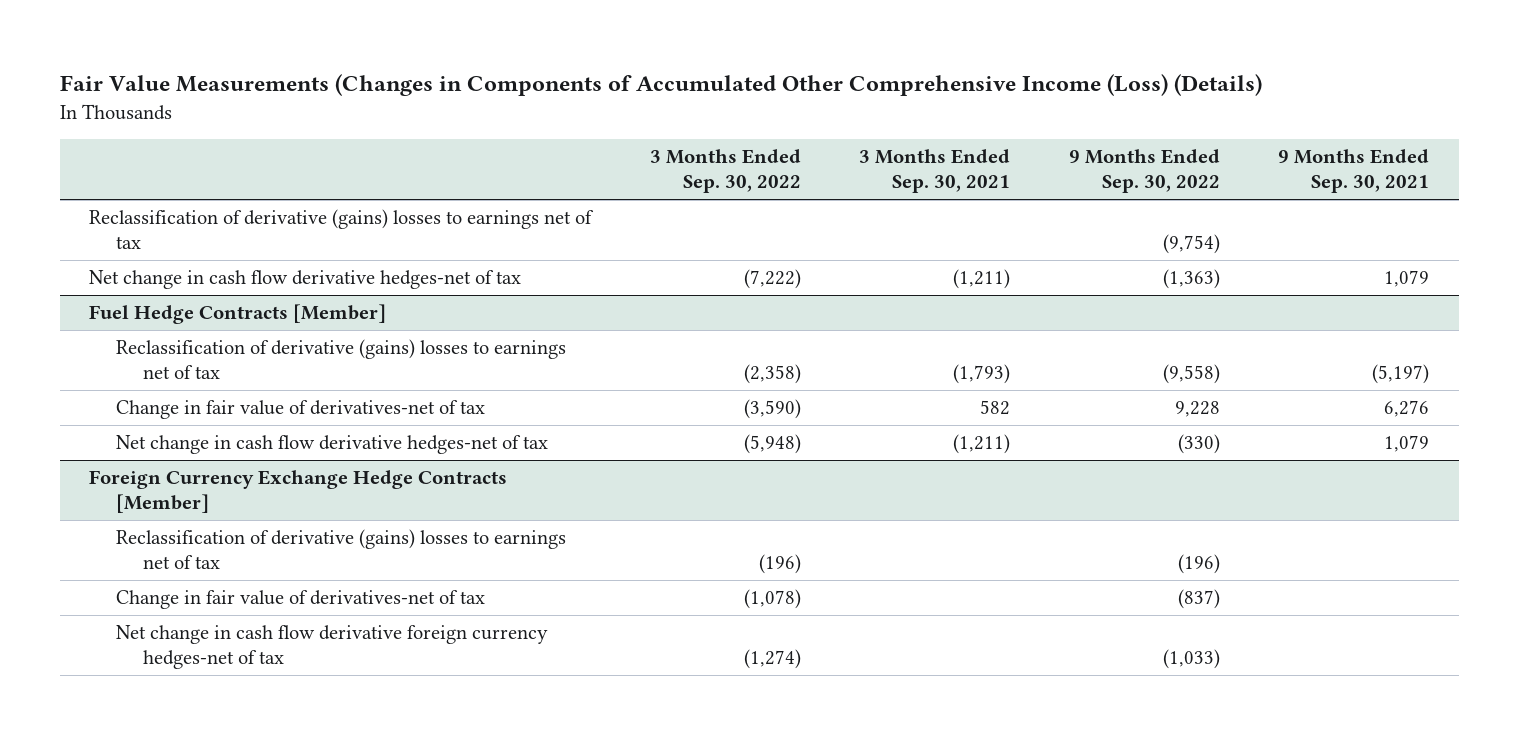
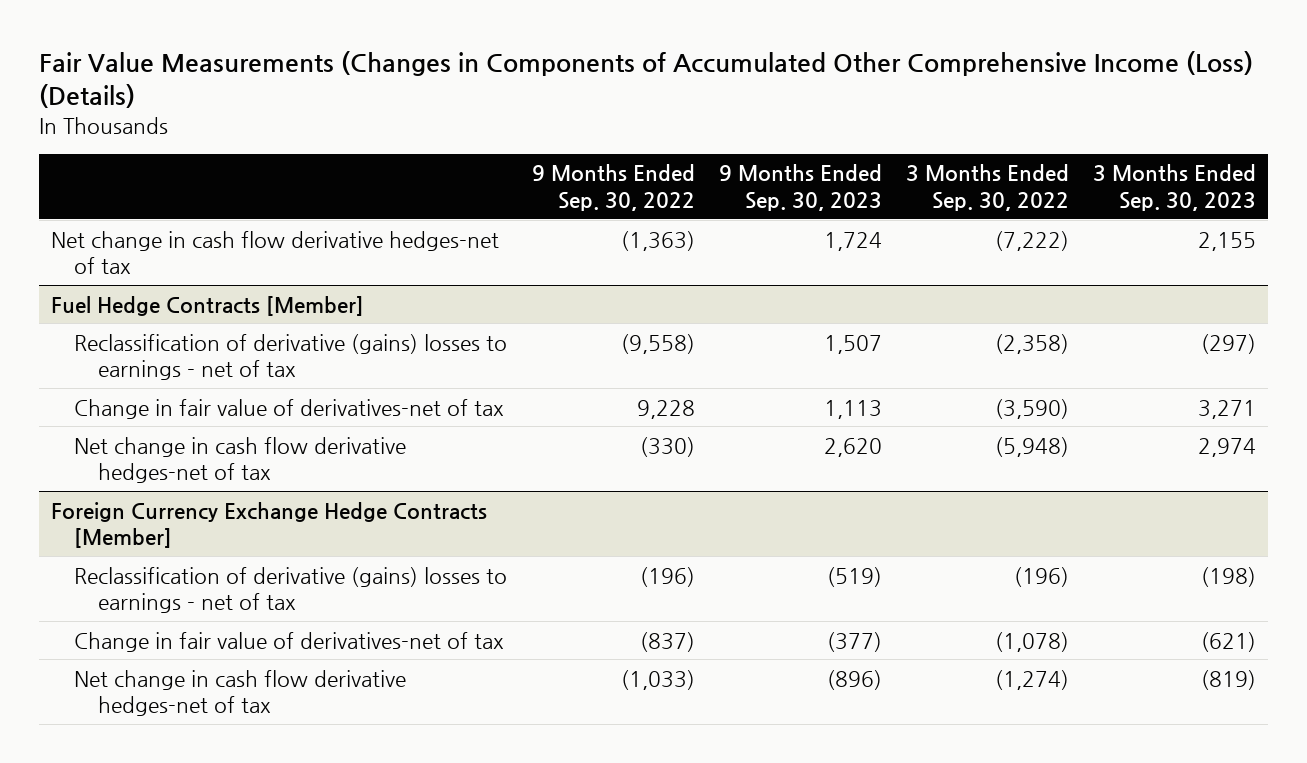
[859,149,1011,194] 3 Months Ended Sep. 30, 2021 -> none
[1278,149,1430,194] 9 Months Ended Sep. 30, 2021 -> none
none -> [718,164,882,212] 9 Months Ended Sep. 30, 2023
none -> [1093,164,1257,212] 3 Months Ended Sep. 30, 2023
[89,209,595,250] Reclassification of derivative (gains) losses to earnings net of tax -> none
[116,339,567,380] Reclassification of derivative (gains) losses to earnings net of tax -> [74,333,508,381] Reclassification of derivative (gains) losses to earnings - net of tax
[116,529,567,570] Reclassification of derivative (gains) losses to earnings net of tax -> [74,566,508,614] Reclassification of derivative (gains) losses to earnings - net of tax
[116,625,549,670] Net change in cash flow derivative foreign currency hedges-net of tax -> [74,669,407,717] Net change in cash flow derivative hedges-net of tax

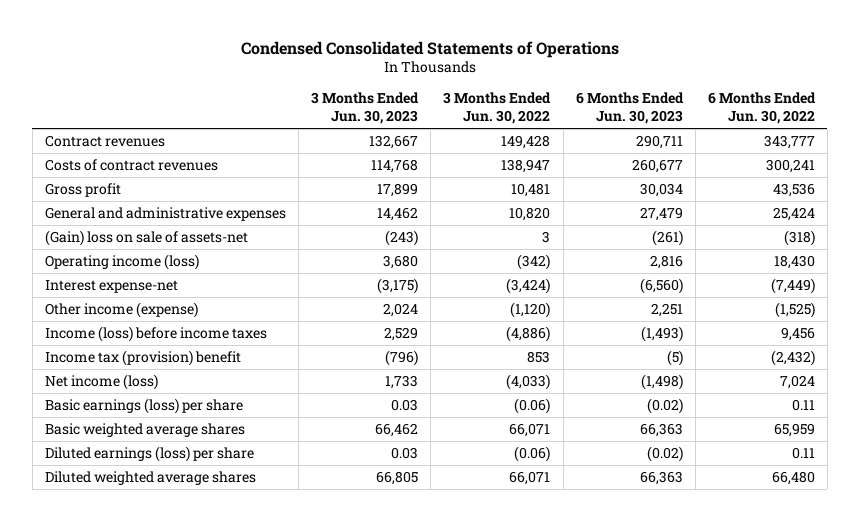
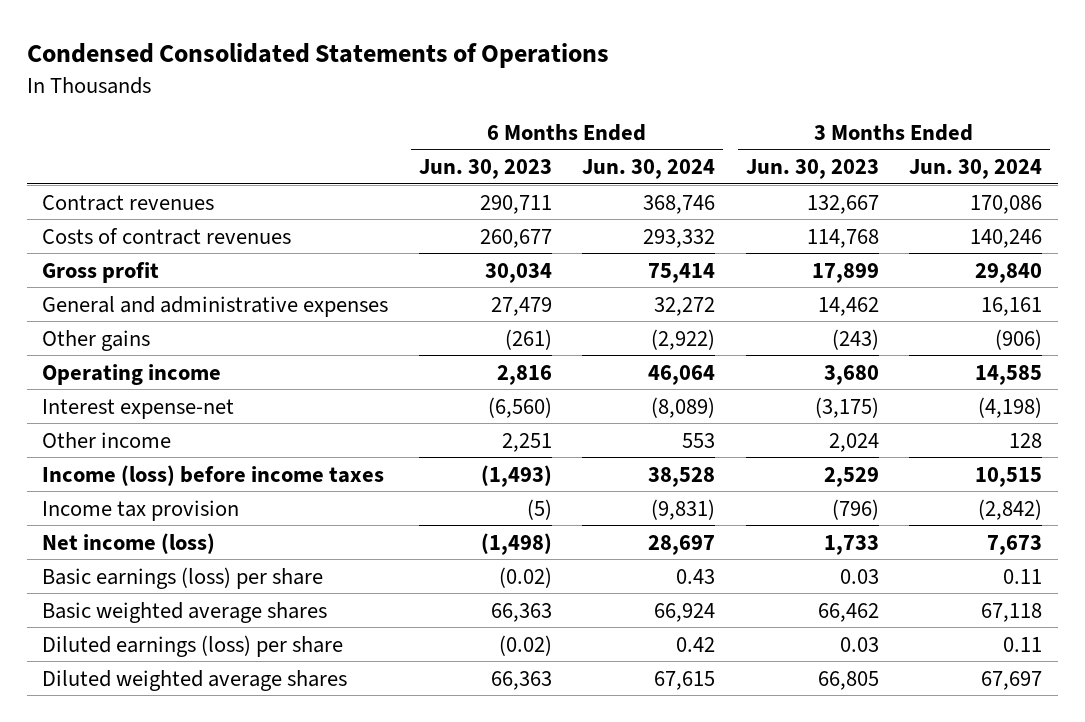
[443,92,552,125] 3 Months Ended Jun. 30, 2022 -> none
[707,92,816,125] 6 Months Ended Jun. 30, 2022 -> none
none -> [582,159,716,180] Jun. 30, 2024
none -> [909,159,1043,180] Jun. 30, 2024
[45,230,249,247] (Gain) loss on sale of assets-net -> [42,329,151,351] Other gains
[45,254,200,271] Operating income (loss) -> [42,363,222,385] Operating income
[45,302,199,319] Other income (expense) -> [42,431,172,448] Other income
[45,350,242,367] Income tax (provision) benefit -> [42,499,240,521] Income tax provision

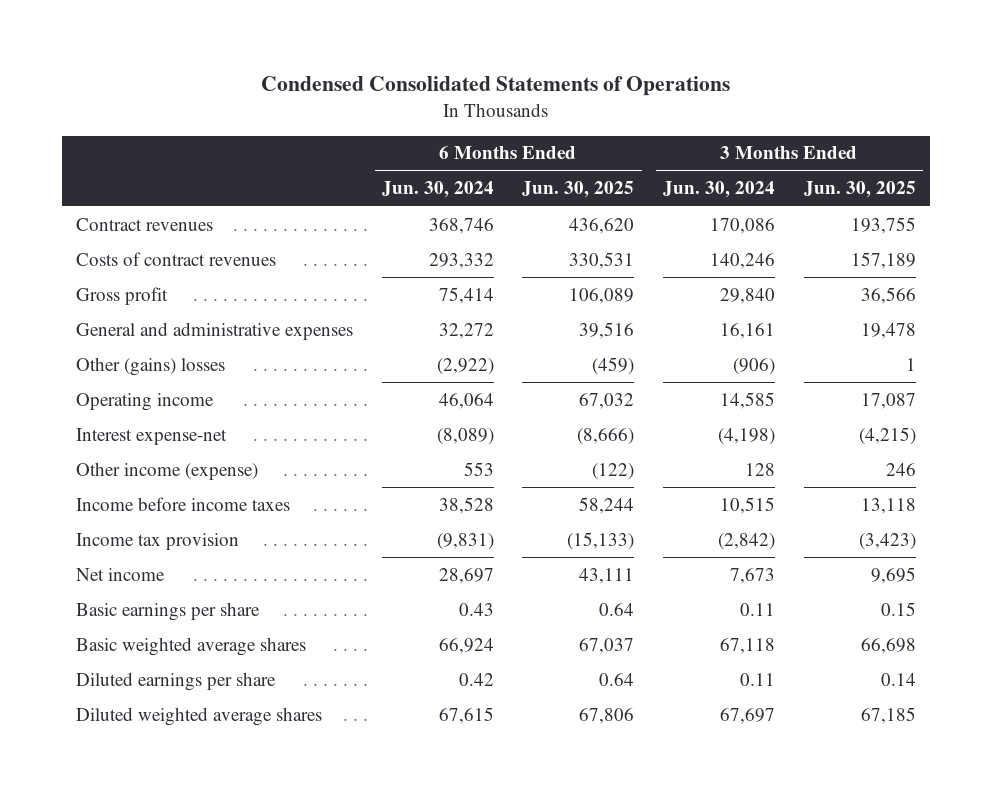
[418,159,552,180] Jun. 30, 2023 -> none
[745,159,879,180] Jun. 30, 2023 -> none
none -> [522,181,635,199] Jun. 30, 2025
none -> [803,181,916,199] Jun. 30, 2025
[42,329,151,351] Other gains -> [76,356,226,376] Other (gains) losses
[42,431,172,448] Other income -> [76,461,259,480] Other income (expense)
[42,464,385,486] Income (loss) before income taxes -> [76,496,291,511] Income before income taxes
[42,532,216,554] Net income (loss) -> [76,567,166,581] Net income
[42,566,324,589] Basic earnings (loss) per share -> [76,601,261,621] Basic earnings per share
[42,634,344,657] Diluted earnings (loss) per share -> [76,671,277,691] Diluted earnings per share

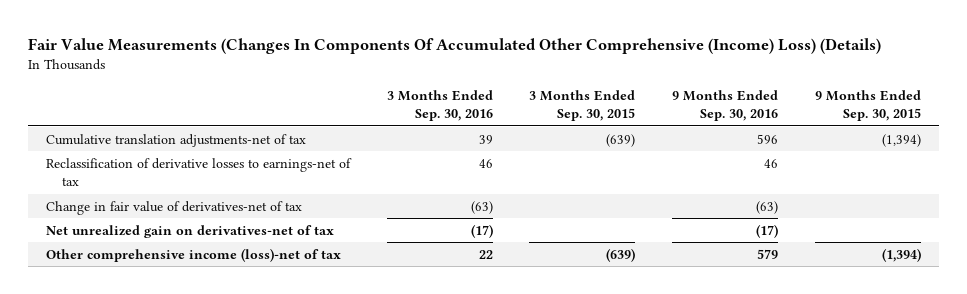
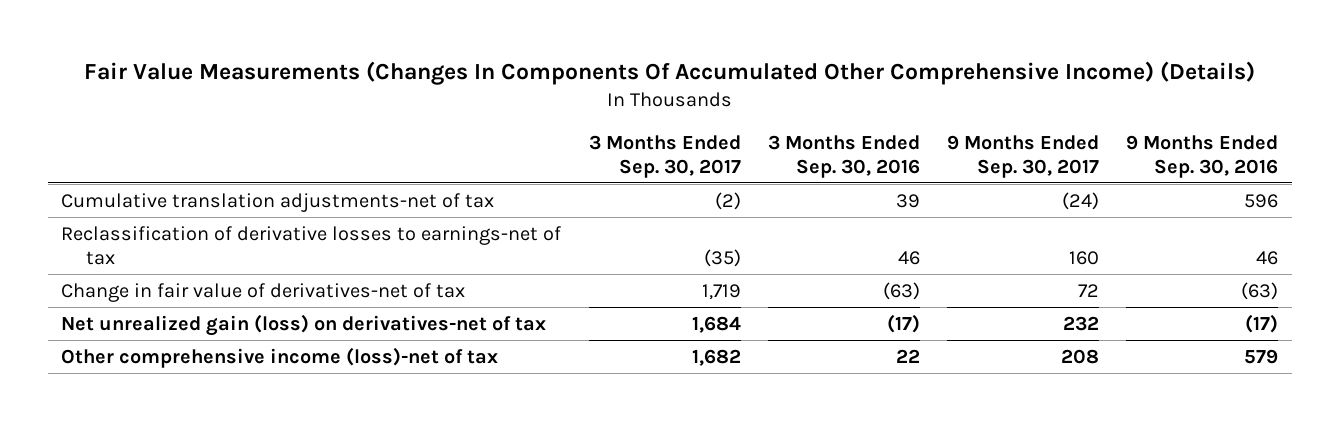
[27,37,881,54] Fair Value Measurements (Changes In Components Of Accumulated Other Comprehensive (Income) Loss) (Details) -> [83,60,1255,85] Fair Value Measurements (Changes In Components Of Accumulated Other Comprehensive Income) (Details)
[529,90,636,122] 3 Months Ended Sep. 30, 2015 -> none
[814,90,921,122] 9 Months Ended Sep. 30, 2015 -> none
none -> [588,134,741,178] 3 Months Ended Sep. 30, 2017
none -> [947,134,1100,178] 9 Months Ended Sep. 30, 2017
[46,224,335,238] Net unrealized gain on derivatives-net of tax -> [61,313,547,336] Net unrealized gain (loss) on derivatives-net of tax

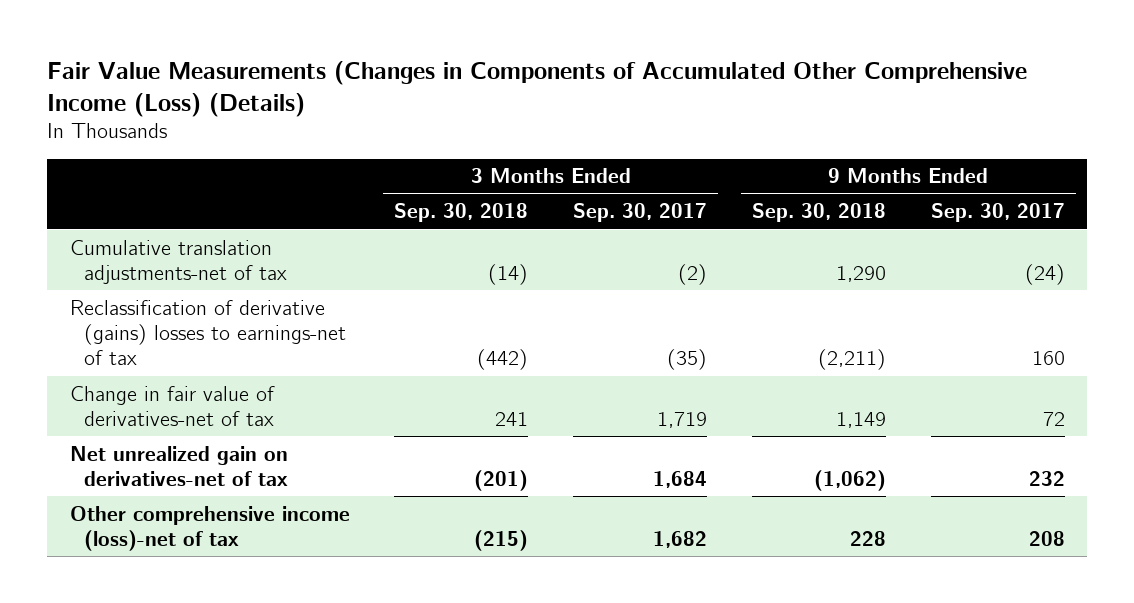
[83,60,1255,85] Fair Value Measurements (Changes In Components Of Accumulated Other Comprehensive Income) (Details) -> [47,60,1028,117] Fair Value Measurements (Changes in Components of Accumulated Other Comprehensive Income (Loss) (Details)
[767,134,920,178] 3 Months Ended Sep. 30, 2016 -> none
[1126,134,1279,178] 9 Months Ended Sep. 30, 2016 -> none
none -> [394,203,529,223] Sep. 30, 2018
none -> [751,203,886,223] Sep. 30, 2018
[61,225,562,265] Reclassification of derivative losses to earnings-net of tax -> [69,299,347,366] Reclassification of derivative (gains) losses to earnings-net of tax
[61,313,547,336] Net unrealized gain (loss) on derivatives-net of tax -> [69,445,289,486] Net unrealized gain on derivatives-net of tax

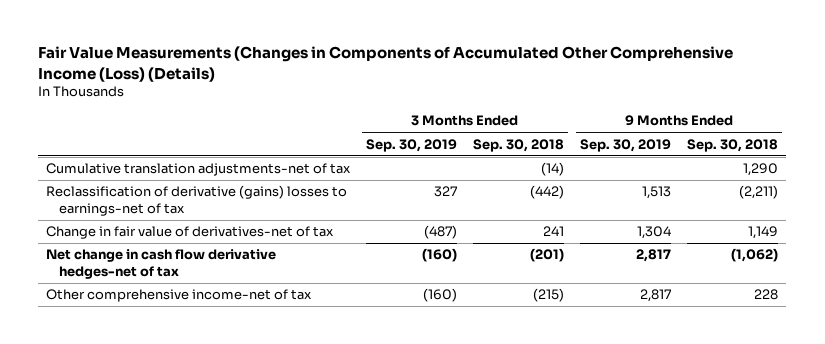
[573,203,708,223] Sep. 30, 2017 -> none
[930,203,1065,223] Sep. 30, 2017 -> none
none -> [366,138,458,152] Sep. 30, 2019
none -> [580,138,672,152] Sep. 30, 2019
[69,445,289,486] Net unrealized gain on derivatives-net of tax -> [46,249,277,279] Net change in cash flow derivative hedges-net of tax
[69,505,350,551] Other comprehensive income (loss)-net of tax -> [46,289,313,303] Other comprehensive income-net of tax

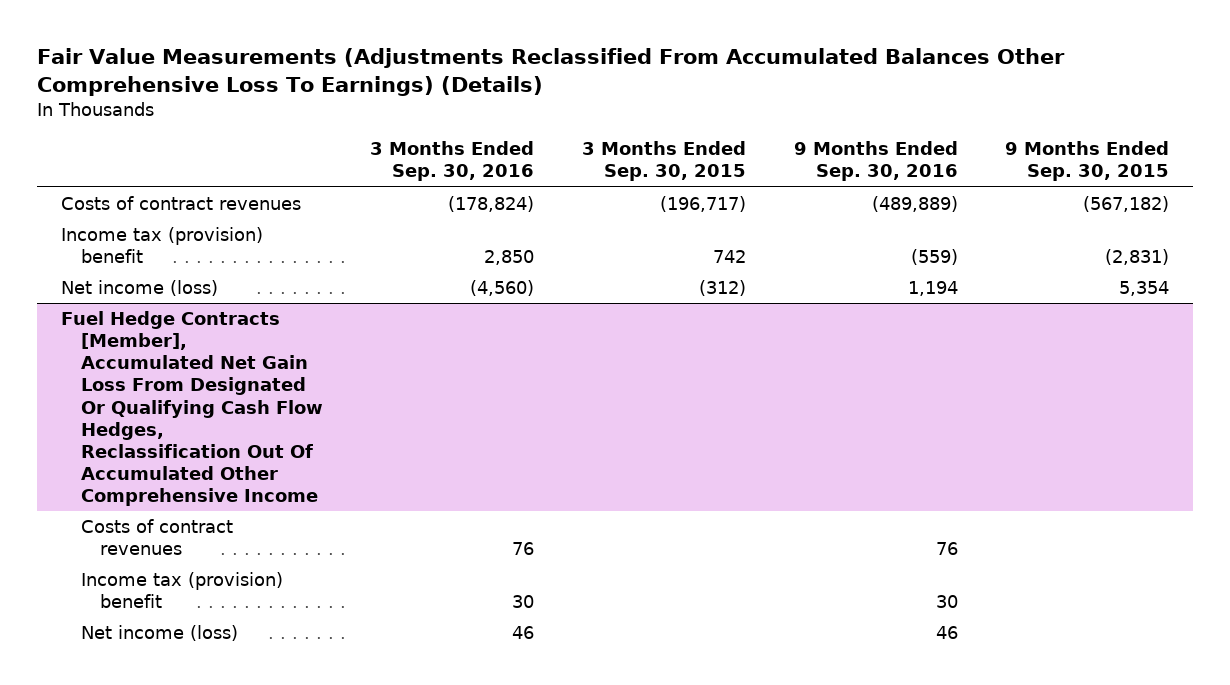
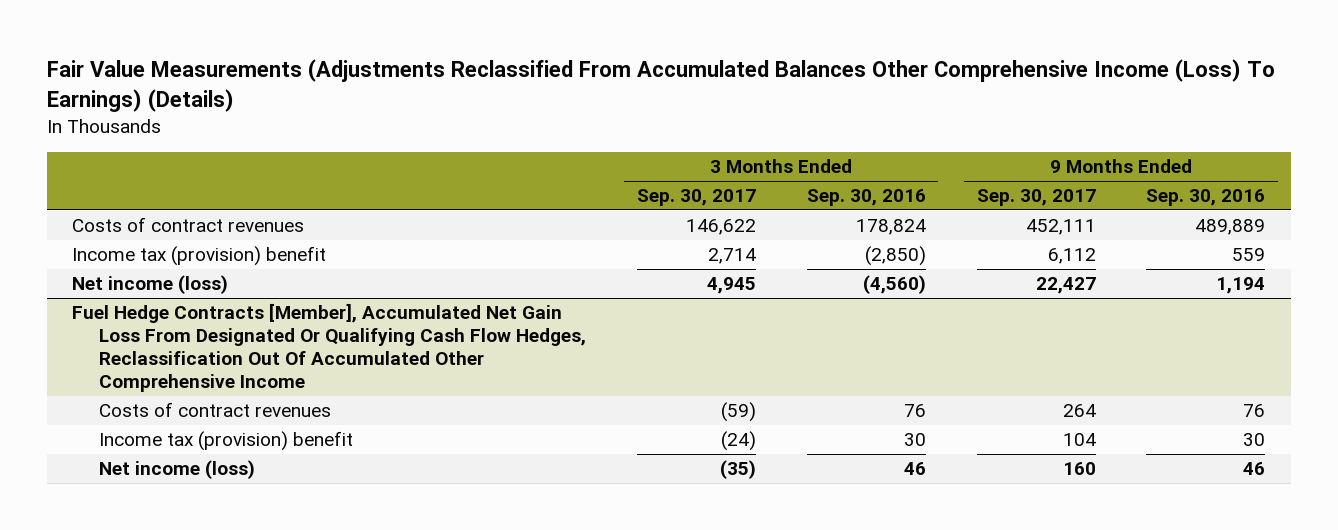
[36,48,1065,96] Fair Value Measurements (Adjustments Reclassified From Accumulated Balances Other Comprehensive Loss To Earnings) (Details) -> [47,58,1276,112] Fair Value Measurements (Adjustments Reclassified From Accumulated Balances Other Comprehensive Income (Loss) To Earnings) (Details)
[582,141,747,182] 3 Months Ended Sep. 30, 2015 -> none
[1005,141,1170,182] 9 Months Ended Sep. 30, 2015 -> none
none -> [636,189,756,207] Sep. 30, 2017
none -> [976,189,1096,207] Sep. 30, 2017
[448,196,535,213] (178,824) -> [855,219,926,236] 178,824
[871,196,958,213] (489,889) -> [1195,219,1266,236] 489,889
[484,250,535,266] 2,850 -> [864,246,926,267] (2,850)
[910,249,958,266] (559) -> [1232,248,1266,262] 559

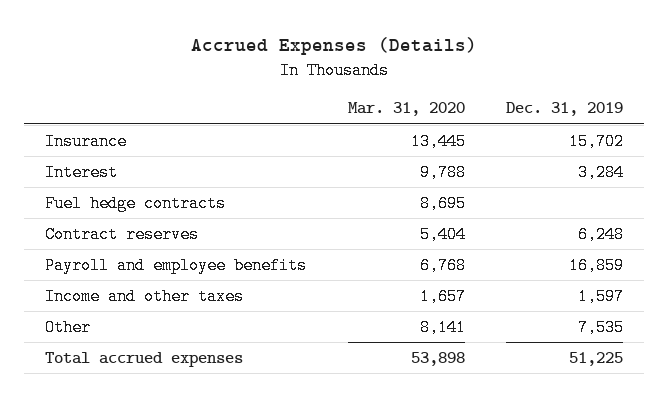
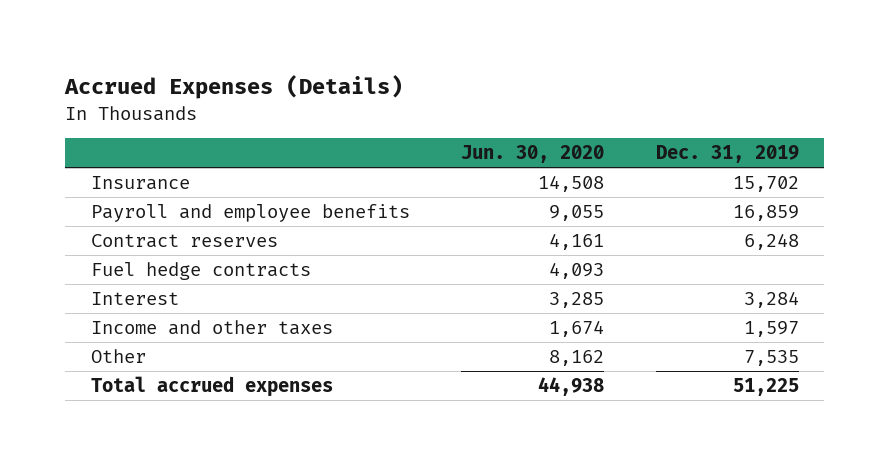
[347,102,465,117] Mar. 31, 2020 -> none
none -> [461,145,605,164] Jun. 30, 2020
[45,225,200,243] Contract reserves -> [91,234,279,249] Contract reserves
[45,194,227,212] Fuel hedge contracts -> [91,262,312,281] Fuel hedge contracts
[45,163,119,181] Interest -> [91,292,180,306] Interest

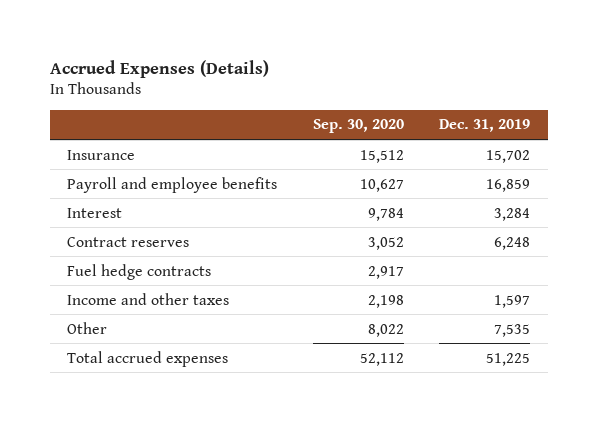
[461,145,605,164] Jun. 30, 2020 -> none
none -> [312,119,404,134] Sep. 30, 2020
[91,292,180,306] Interest -> [67,207,123,218] Interest

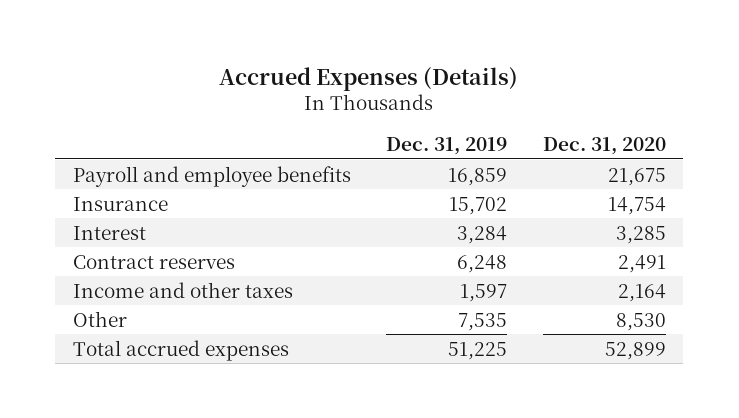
[312,119,404,134] Sep. 30, 2020 -> none
none -> [542,136,666,155] Dec. 31, 2020
[67,149,136,160] Insurance -> [73,196,169,211] Insurance
[67,263,212,280] Fuel hedge contracts -> none

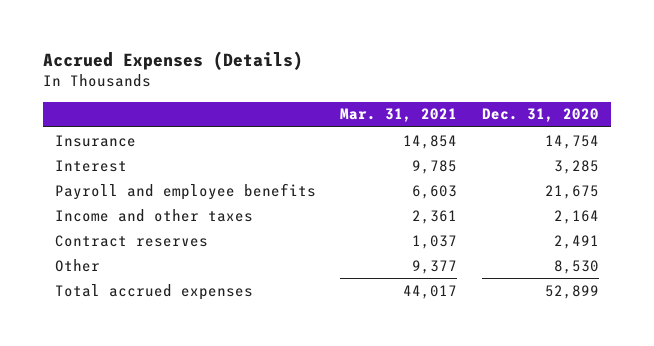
[386,136,508,155] Dec. 31, 2019 -> none
none -> [340,108,458,123] Mar. 31, 2021
[73,165,352,187] Payroll and employee benefits -> [54,182,316,200] Payroll and employee benefits
[73,254,236,269] Contract reserves -> [54,234,208,247] Contract reserves

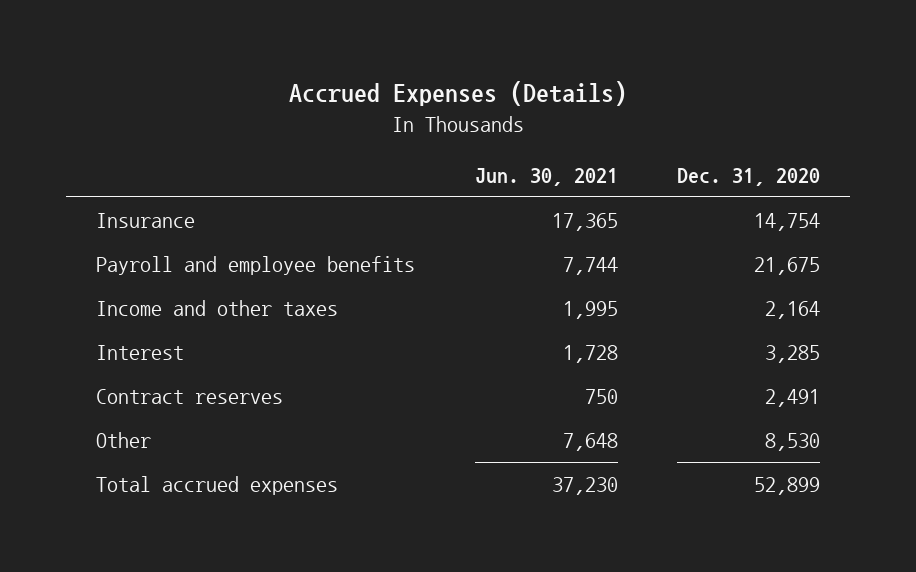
[340,108,458,123] Mar. 31, 2021 -> none
none -> [474,167,618,186] Jun. 30, 2021
[54,159,127,172] Interest -> [96,344,185,360] Interest

